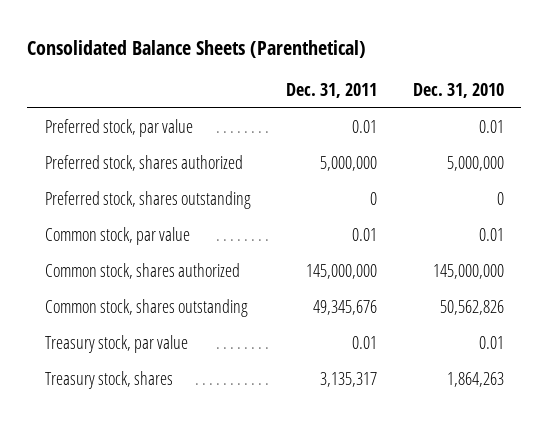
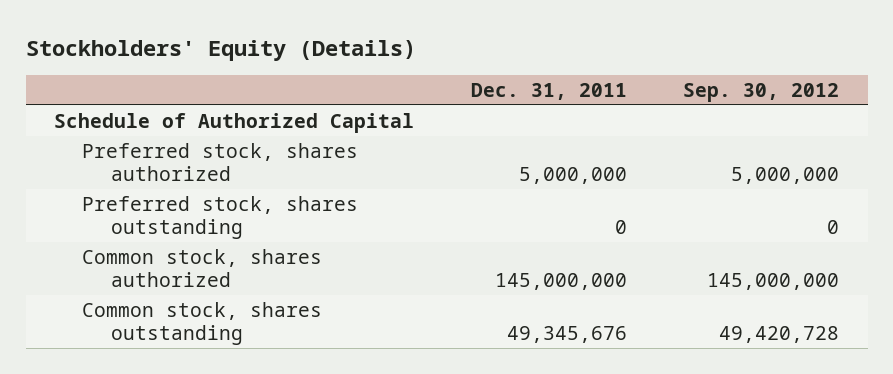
[27,39,367,58] Consolidated Balance Sheets (Parenthetical) -> [25,39,416,61] Stockholders' Equity (Details)
[412,83,504,99] Dec. 31, 2010 -> none
none -> [683,82,840,102] Sep. 30, 2012
[45,119,194,138] Preferred stock, par value -> none
none -> [54,112,415,133] Schedule of Authorized Capital
[45,227,191,246] Common stock, par value -> none
[45,335,189,354] Treasury stock, par value -> none
[45,371,174,390] Treasury stock, shares -> none

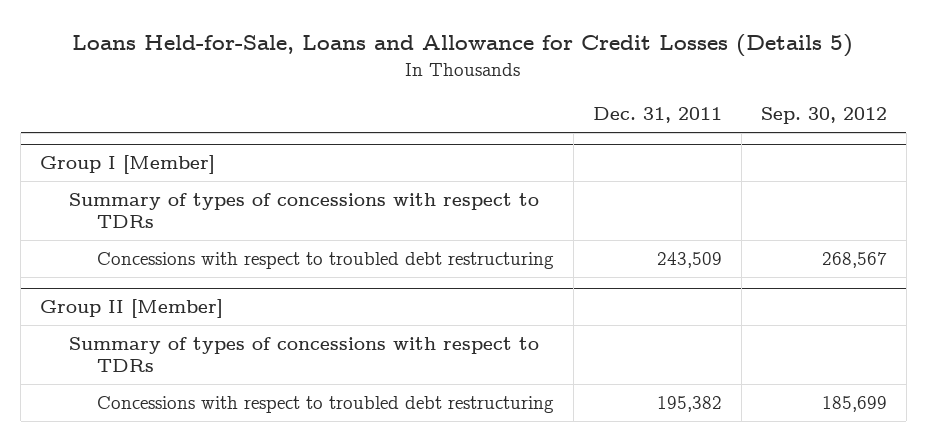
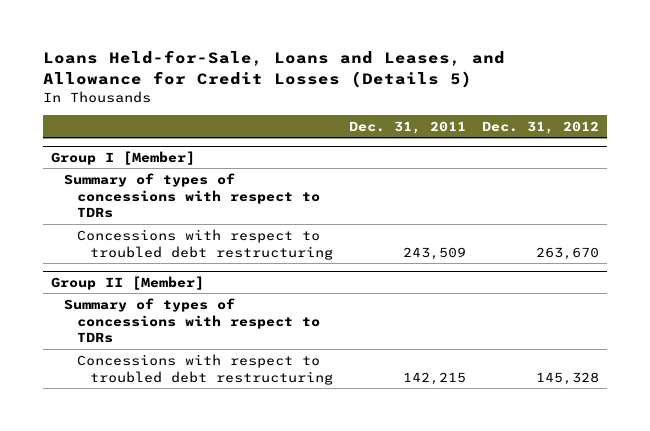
[72,34,854,58] Loans Held-for-Sale, Loans and Allowance for Credit Losses (Details 5) -> [42,50,505,89] Loans Held-for-Sale, Loans and Leases, and Allowance for Credit Losses (Details 5)
[761,107,888,125] Sep. 30, 2012 -> none
none -> [481,120,599,134] Dec. 31, 2012
[657,396,723,413] 195,382 -> [403,371,467,385] 142,215

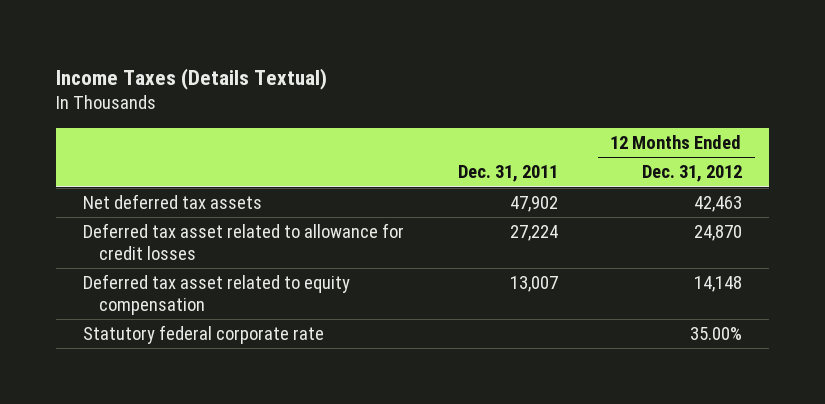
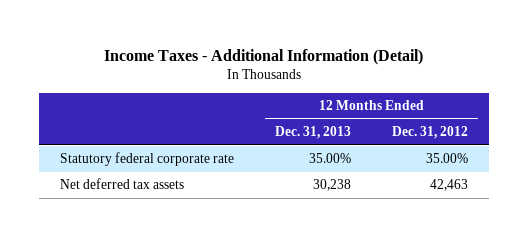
[56,67,328,90] Income Taxes (Details Textual) -> [103,48,423,65] Income Taxes - Additional Information (Detail)
[457,165,558,183] Dec. 31, 2011 -> none
none -> [274,126,351,140] Dec. 31, 2013
[83,223,405,261] Deferred tax asset related to allowance for credit losses -> none
[83,274,351,316] Deferred tax asset related to equity compensation -> none
[83,194,263,210] Net deferred tax assets -> [59,178,184,190] Net deferred tax assets

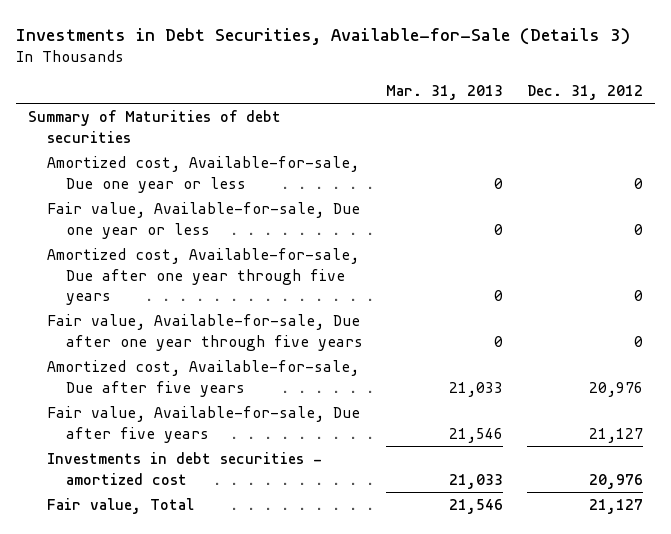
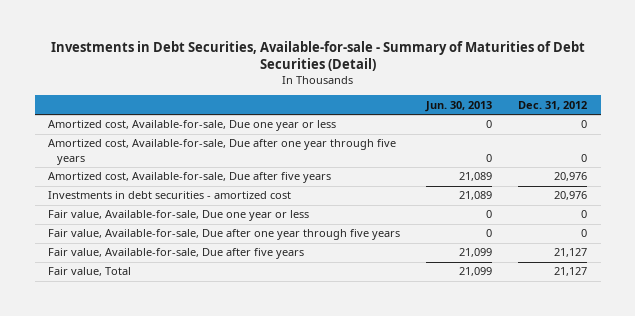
[16,27,631,45] Investments in Debt Securities, Available-for-Sale (Details 3) -> [50,41,585,72] Investments in Debt Securities, Available-for-sale - Summary of Maturities of Debt Securities (Detail)
[386,85,504,101] Mar. 31, 2013 -> none
none -> [425,100,493,112] Jun. 30, 2013
[28,110,282,143] Summary of Maturities of debt securities -> none
[46,202,360,239] Fair value, Available-for-sale, Due one year or less -> [47,210,309,222] Fair value, Available-for-sale, Due one year or less
[46,314,363,351] Fair value, Available-for-sale, Due after one year through five years -> [47,229,400,241] Fair value, Available-for-sale, Due after one year through five years
[46,406,360,443] Fair value, Available-for-sale, Due after five years -> [47,248,304,260] Fair value, Available-for-sale, Due after five years

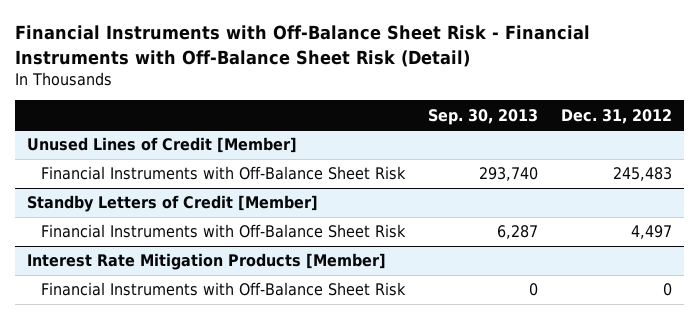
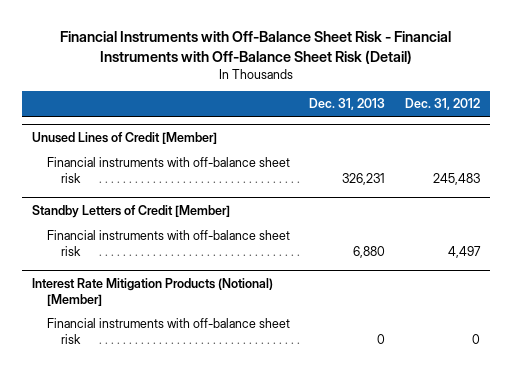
[427,108,538,125] Sep. 30, 2013 -> none
none -> [309,98,386,111] Dec. 31, 2013
[40,166,406,181] Financial Instruments with Off-Balance Sheet Risk -> [46,156,290,183] Financial instruments with off-balance sheet risk
[40,224,406,239] Financial Instruments with Off-Balance Sheet Risk -> [46,229,290,256] Financial instruments with off-balance sheet risk
[26,253,386,271] Interest Rate Mitigation Products [Member] -> [32,277,274,306] Interest Rate Mitigation Products (Notional) [Member]
[40,282,406,297] Financial Instruments with Off-Balance Sheet Risk -> [46,317,290,344] Financial instruments with off-balance sheet risk

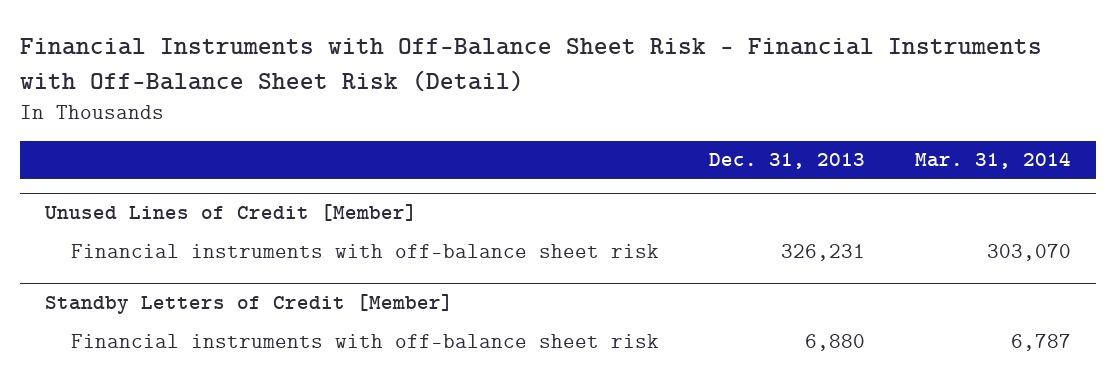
[405,98,481,111] Dec. 31, 2012 -> none
none -> [914,152,1071,170] Mar. 31, 2014
[32,277,274,306] Interest Rate Mitigation Products (Notional) [Member] -> none
[46,317,290,344] Financial instruments with off-balance sheet risk -> none

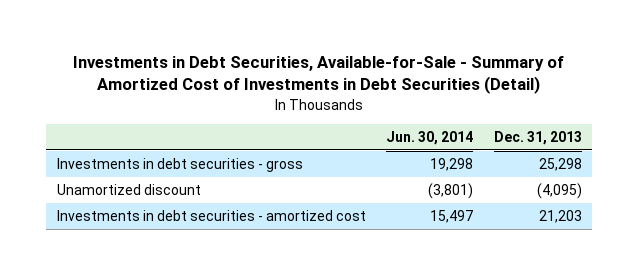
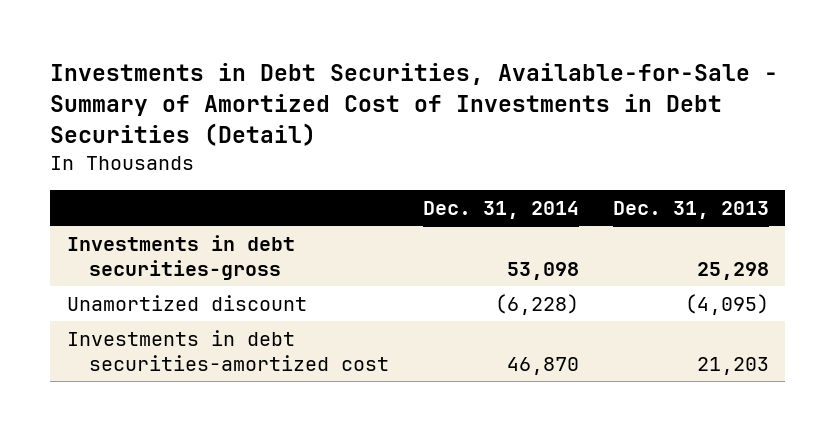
[386,130,474,145] Jun. 30, 2014 -> none
none -> [422,200,579,219] Dec. 31, 2014
[56,158,303,173] Investments in debt securities - gross -> [67,234,296,280] Investments in debt securities-gross
[56,210,366,222] Investments in debt securities - amortized cost -> [67,329,390,371] Investments in debt securities-amortized cost

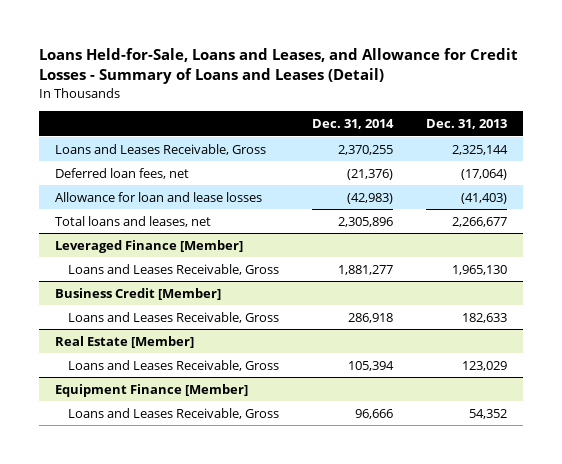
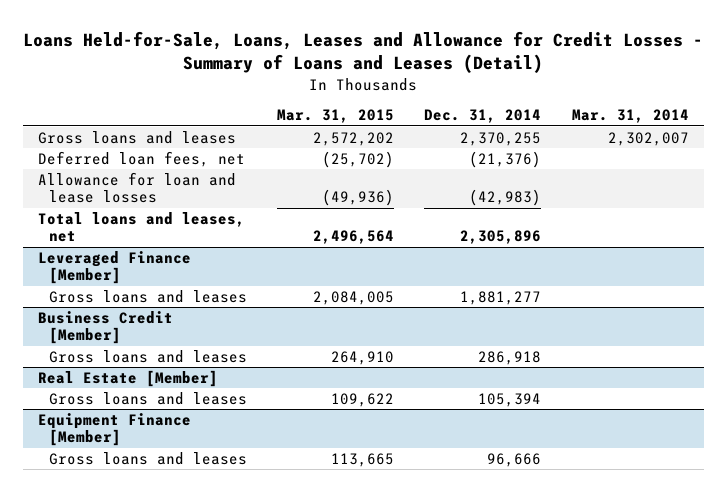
[39,47,519,85] Loans Held-for-Sale, Loans and Leases, and Allowance for Credit Losses - Summary of Loans and Leases (Detail) -> [23,30,704,74] Loans Held-for-Sale, Loans, Leases and Allowance for Credit Losses - Summary of Loans and Leases (Detail)
[425,119,507,130] Dec. 31, 2013 -> none
none -> [277,109,395,124] Mar. 31, 2015
none -> [571,109,689,124] Mar. 31, 2014
[55,143,267,155] Loans and Leases Receivable, Gross -> [37,130,236,144] Gross loans and leases
[68,263,280,275] Loans and Leases Receivable, Gross -> [48,289,247,303] Gross loans and leases
[68,311,280,323] Loans and Leases Receivable, Gross -> [48,349,247,363] Gross loans and leases
[68,359,280,371] Loans and Leases Receivable, Gross -> [48,391,247,405] Gross loans and leases
[68,407,280,419] Loans and Leases Receivable, Gross -> [48,451,247,465] Gross loans and leases

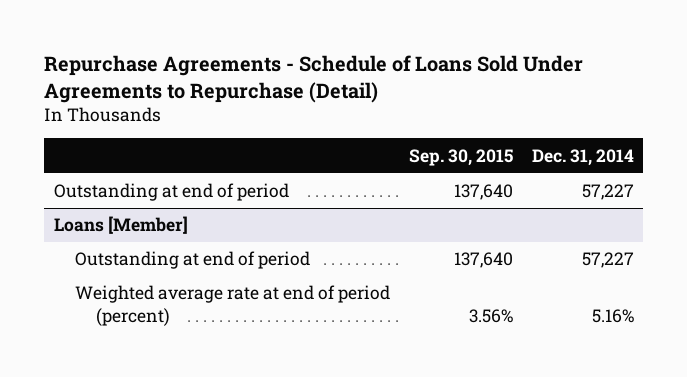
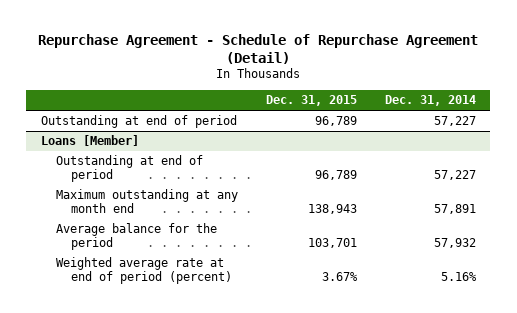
[44,54,584,103] Repurchase Agreements - Schedule of Loans Sold Under Agreements to Repurchase (Detail) -> [38,33,479,64] Repurchase Agreement - Schedule of Repurchase Agreement (Detail)
[408,148,513,166] Sep. 30, 2015 -> none
none -> [265,95,357,107] Dec. 31, 2015
none -> [55,189,238,214] Maximum outstanding at any month end
none -> [55,223,217,251] Average balance for the period

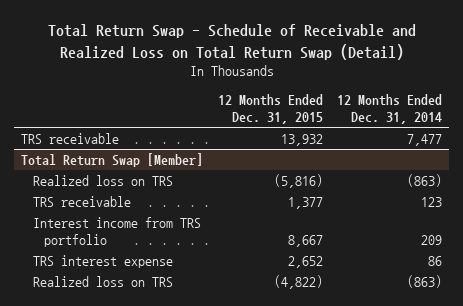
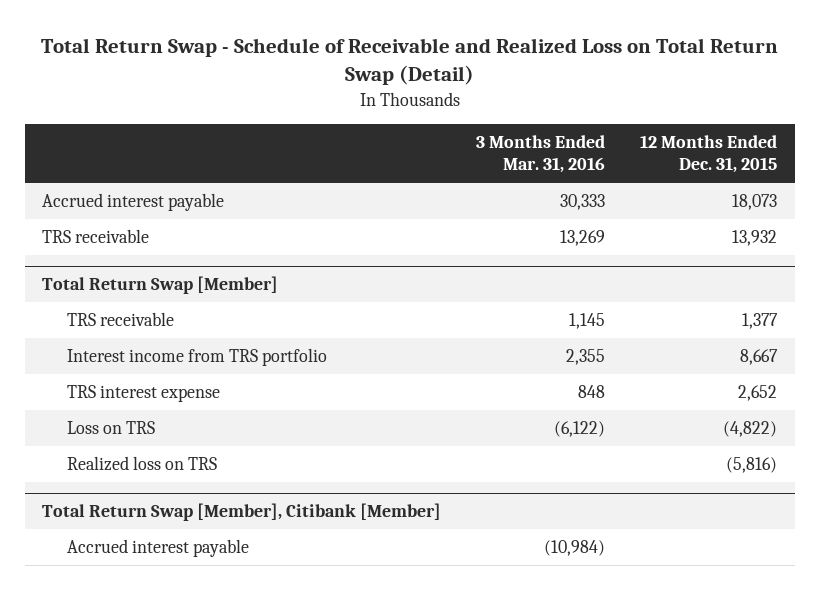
[336,94,442,124] 12 Months Ended Dec. 31, 2014 -> none
none -> [476,134,606,174] 3 Months Ended Mar. 31, 2016
none -> [42,193,225,212] Accrued interest payable
[32,275,173,287] Realized loss on TRS -> [67,421,156,435] Loss on TRS
[32,174,173,186] Realized loss on TRS -> [67,456,218,472] Realized loss on TRS
none -> [42,503,442,522] Total Return Swap [Member], Citibank [Member]
none -> [67,539,250,558] Accrued interest payable

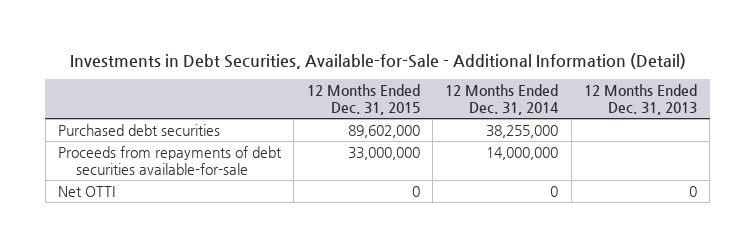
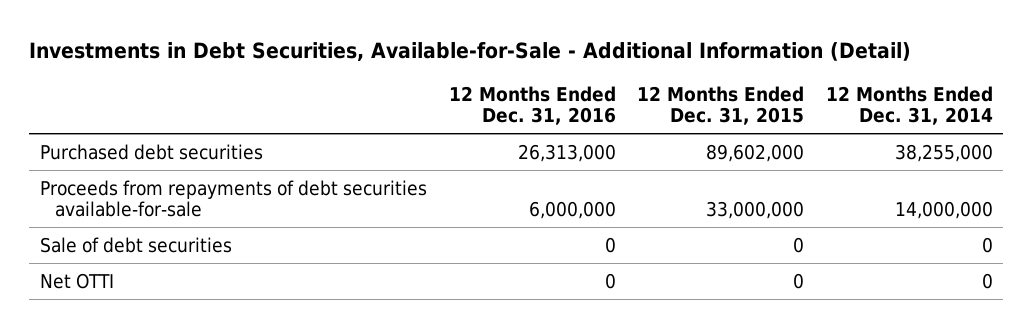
[584,83,698,115] 12 Months Ended Dec. 31, 2013 -> none
none -> [448,85,616,125] 12 Months Ended Dec. 31, 2016
none -> [40,236,233,253] Sale of debt securities

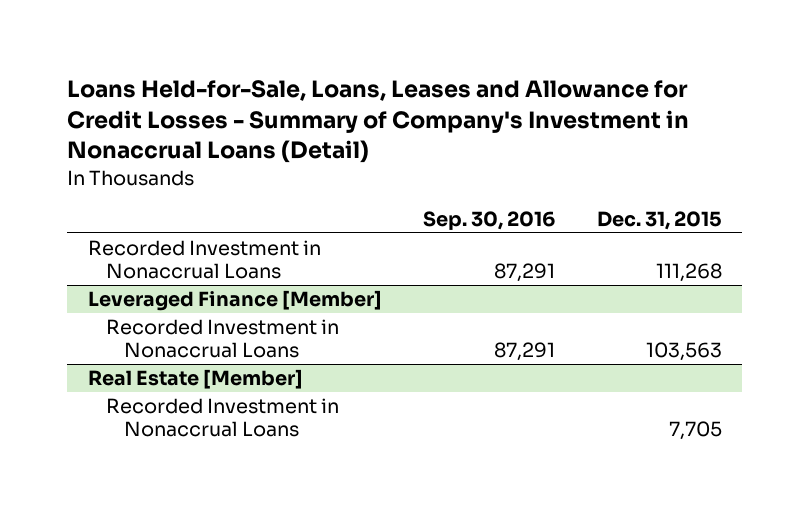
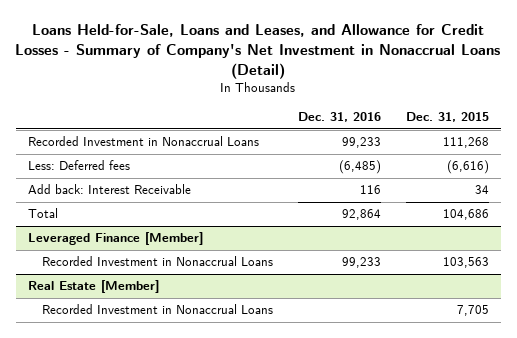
[66,80,689,164] Loans Held-for-Sale, Loans, Leases and Allowance for Credit Losses - Summary of Company's Investment in Nonaccrual Loans (Detail) -> [15,24,501,79] Loans Held-for-Sale, Loans and Leases, and Allowance for Credit Losses - Summary of Company's Net Investment in Nonaccrual Loans (Detail)
[423,210,556,230] Sep. 30, 2016 -> none
none -> [297,112,381,123] Dec. 31, 2016
none -> [28,160,131,171] Less: Deferred fees
none -> [28,184,192,195] Add back: Interest Receivable
none -> [28,208,59,219] Total

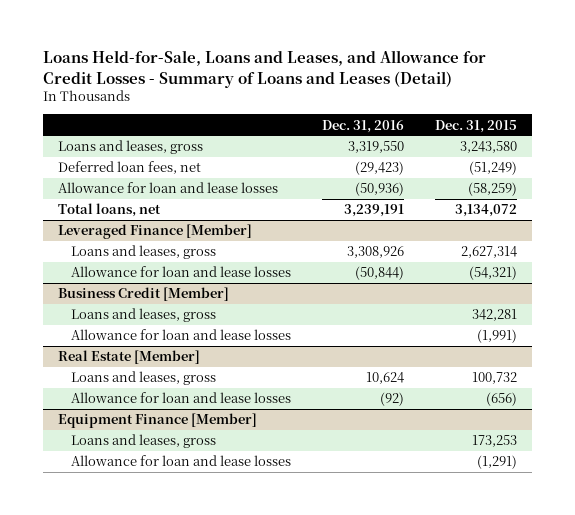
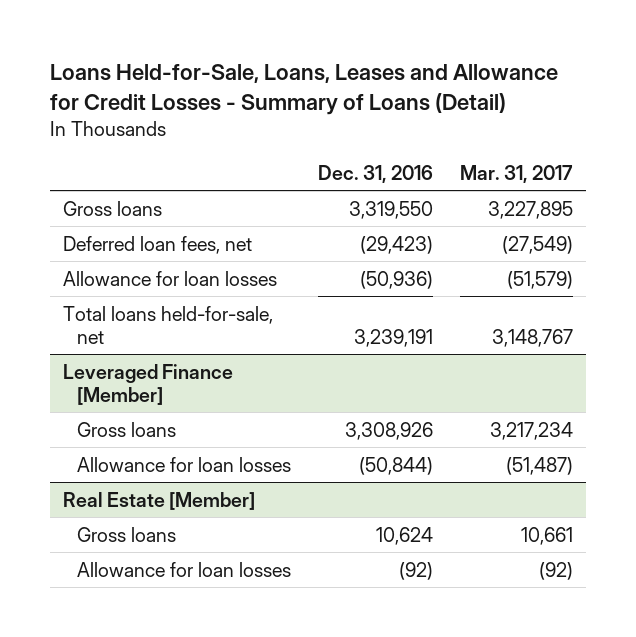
[42,50,486,88] Loans Held-for-Sale, Loans and Leases, and Allowance for Credit Losses - Summary of Loans and Leases (Detail) -> [49,63,558,115] Loans Held-for-Sale, Loans, Leases and Allowance for Credit Losses - Summary of Loans (Detail)
[434,119,517,133] Dec. 31, 2015 -> none
none -> [459,164,573,183] Mar. 31, 2017
[58,140,204,155] Loans and leases, gross -> [63,200,163,216] Gross loans
[58,182,279,194] Allowance for loan and lease losses -> [63,270,278,286] Allowance for loan losses
[58,203,162,218] Total loans, net -> [63,305,274,344] Total loans held-for-sale, net
[58,287,230,302] Business Credit [Member] -> none
[70,308,216,323] Loans and leases, gross -> none
[70,329,291,341] Allowance for loan and lease losses -> none
[70,245,216,260] Loans and leases, gross -> [76,421,176,437] Gross loans
[70,266,291,278] Allowance for loan and lease losses -> [76,456,291,472] Allowance for loan losses
[58,413,258,429] Equipment Finance [Member] -> none
[70,434,216,449] Loans and leases, gross -> none
[70,455,291,467] Allowance for loan and lease losses -> none
[70,371,216,386] Loans and leases, gross -> [76,526,176,542] Gross loans
[70,392,291,404] Allowance for loan and lease losses -> [76,561,291,577] Allowance for loan losses

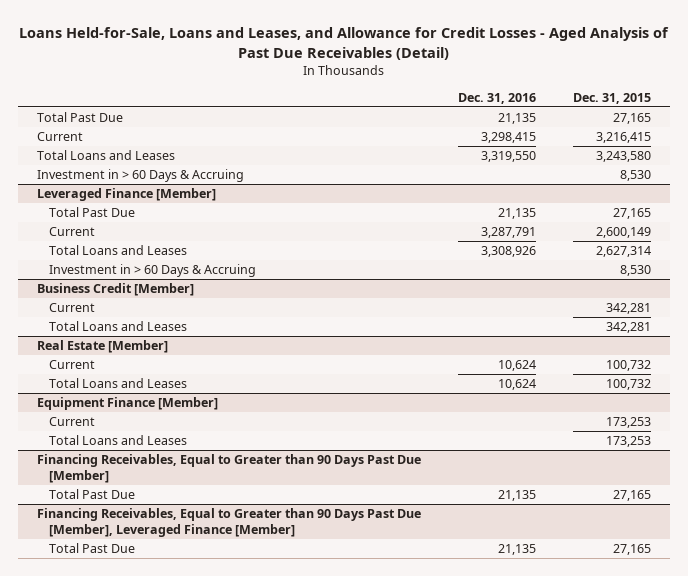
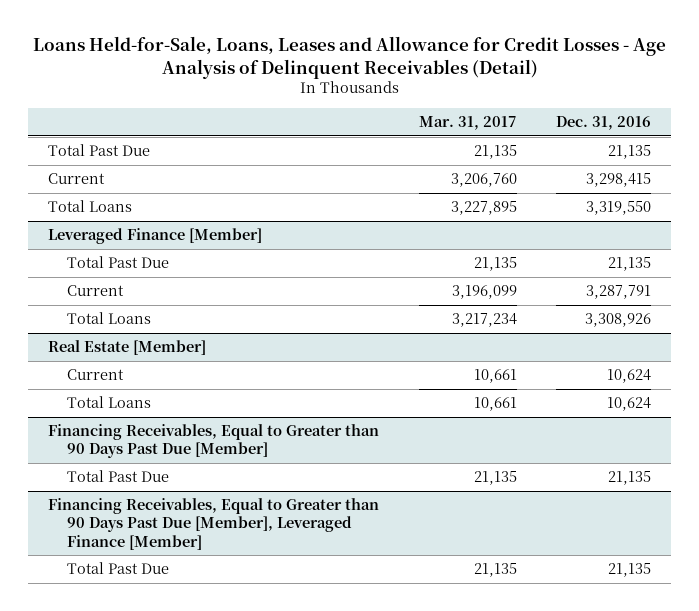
[19,26,670,60] Loans Held-for-Sale, Loans and Leases, and Allowance for Credit Losses - Aged Analysis of Past Due Receivables (Detail) -> [32,35,666,79] Loans Held-for-Sale, Loans, Leases and Allowance for Credit Losses - Age Analysis of Delinquent Receivables (Detail)
[573,92,652,104] Dec. 31, 2015 -> none
none -> [418,116,517,131] Mar. 31, 2017
[36,169,244,183] Investment in > 60 Days & Accruing -> none
[36,150,175,161] Total Loans and Leases -> [48,200,133,213] Total Loans
[48,264,256,278] Investment in > 60 Days & Accruing -> none
[36,283,194,297] Business Credit [Member] -> none
[48,303,95,313] Current -> none
[48,321,187,332] Total Loans and Leases -> none
[48,245,187,256] Total Loans and Leases -> [67,312,152,325] Total Loans
[36,397,218,411] Equipment Finance [Member] -> none
[48,417,95,427] Current -> none
[48,435,187,446] Total Loans and Leases -> none
[48,378,187,389] Total Loans and Leases -> [67,396,152,409] Total Loans

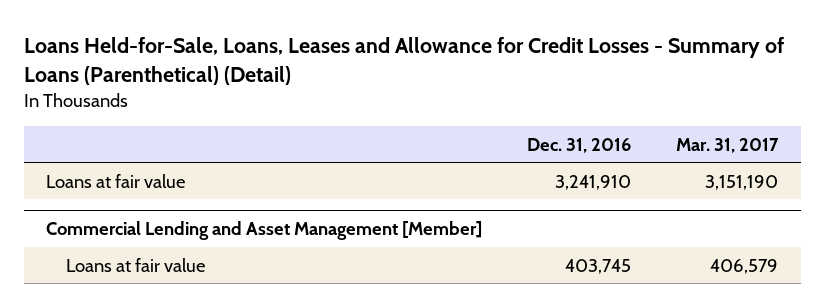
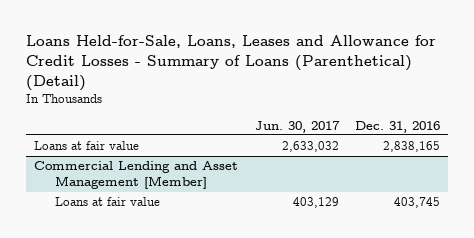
[676,137,780,153] Mar. 31, 2017 -> none
none -> [254,120,340,133] Jun. 30, 2017
[555,174,632,190] 3,241,910 -> [382,141,440,153] 2,838,165

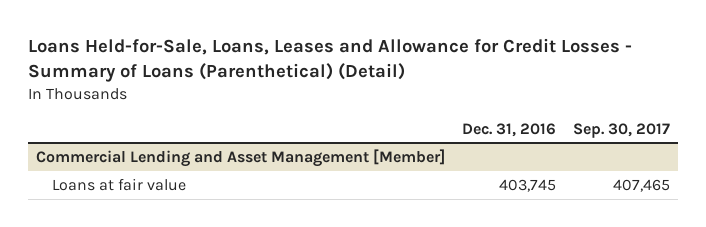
[254,120,340,133] Jun. 30, 2017 -> none
none -> [572,122,670,138] Sep. 30, 2017
[34,141,140,151] Loans at fair value -> none

